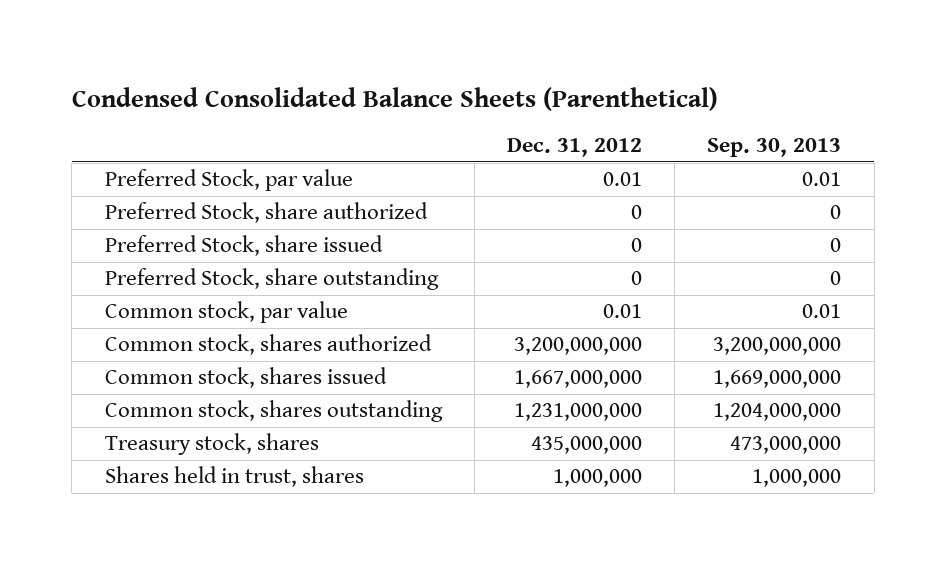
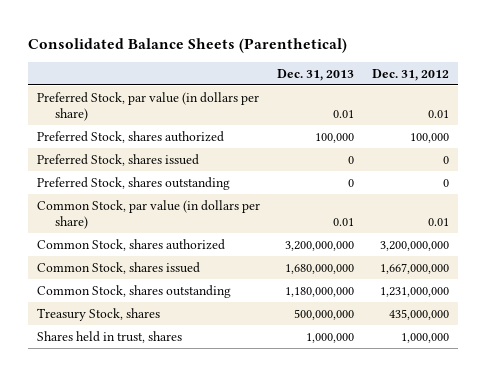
[71,86,718,111] Condensed Consolidated Balance Sheets (Parenthetical) -> [28,37,348,53] Consolidated Balance Sheets (Parenthetical)
[707,138,842,158] Sep. 30, 2013 -> none
none -> [277,68,355,81] Dec. 31, 2013
[104,169,353,192] Preferred Stock, par value -> [36,91,259,121] Preferred Stock, par value (in dollars per share)
[104,202,428,224] Preferred Stock, share authorized -> [36,130,224,143] Preferred Stock, shares authorized
[631,205,643,220] 0 -> [409,132,449,143] 100,000
[104,235,383,257] Preferred Stock, share issued -> [36,153,199,166] Preferred Stock, shares issued
[104,268,439,291] Preferred Stock, share outstanding -> [36,176,230,190] Preferred Stock, shares outstanding
[104,301,348,324] Common stock, par value -> [36,199,260,229] Common Stock, par value (in dollars per share)
[104,334,432,356] Common stock, shares authorized -> [36,238,225,251] Common Stock, shares authorized
[104,367,387,389] Common stock, shares issued -> [36,261,200,274] Common Stock, shares issued
[104,400,443,423] Common stock, shares outstanding -> [36,284,231,298] Common Stock, shares outstanding
[104,433,319,456] Treasury stock, shares -> [36,307,160,321] Treasury Stock, shares

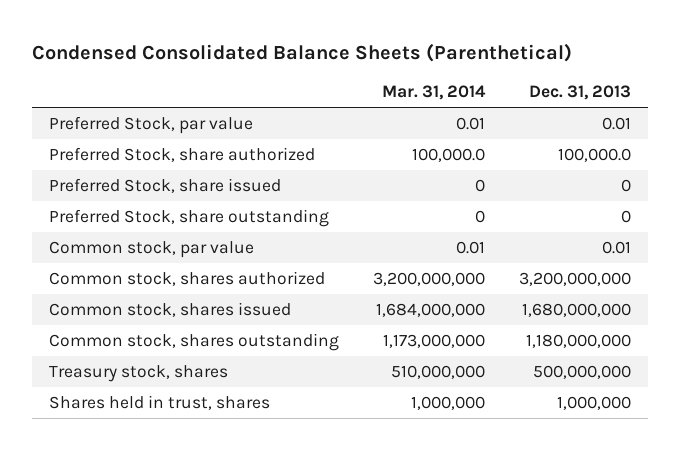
[28,37,348,53] Consolidated Balance Sheets (Parenthetical) -> [31,42,572,62] Condensed Consolidated Balance Sheets (Parenthetical)
[371,68,449,81] Dec. 31, 2012 -> none
none -> [381,85,486,101] Mar. 31, 2014
[36,91,259,121] Preferred Stock, par value (in dollars per share) -> [48,115,253,134] Preferred Stock, par value
[36,130,224,143] Preferred Stock, shares authorized -> [48,146,315,162] Preferred Stock, share authorized
[315,132,355,143] 100,000 -> [557,147,631,162] 100,000.0
[36,153,199,166] Preferred Stock, shares issued -> [48,177,281,193] Preferred Stock, share issued
[36,176,230,190] Preferred Stock, shares outstanding -> [48,208,329,227] Preferred Stock, share outstanding
[36,199,260,229] Common Stock, par value (in dollars per share) -> [48,240,254,258] Common stock, par value
[36,238,225,251] Common Stock, shares authorized -> [48,270,325,286] Common stock, shares authorized
[36,261,200,274] Common Stock, shares issued -> [48,301,291,317] Common stock, shares issued
[36,284,231,298] Common Stock, shares outstanding -> [48,332,339,351] Common stock, shares outstanding
[36,307,160,321] Treasury Stock, shares -> [48,364,228,382] Treasury stock, shares

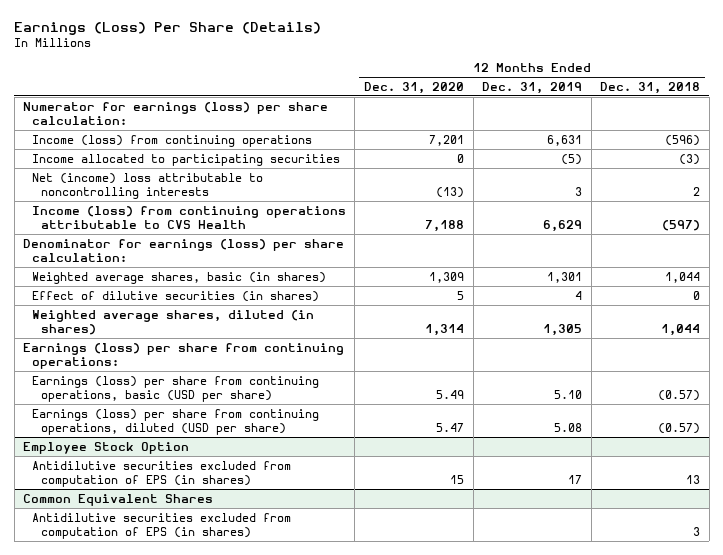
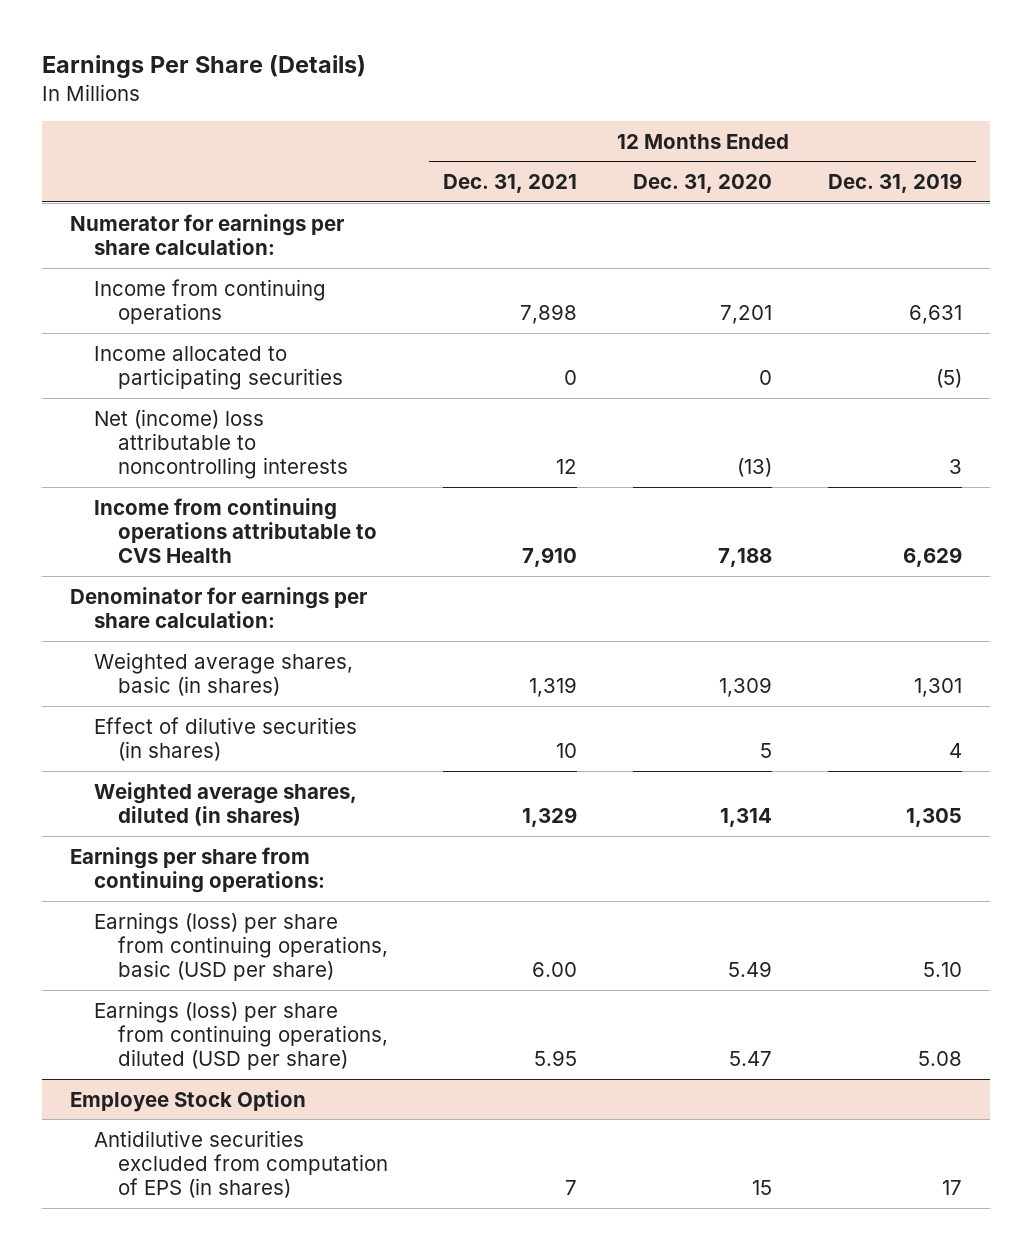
[14,21,322,35] Earnings (Loss) Per Share (Details) -> [41,55,366,79] Earnings Per Share (Details)
[600,81,701,94] Dec. 31, 2018 -> none
none -> [443,174,578,194] Dec. 31, 2021
[23,101,329,126] Numerator for earnings (loss) per share calculation: -> [69,213,344,255] Numerator for earnings per share calculation:
[31,134,312,147] Income (loss) from continuing operations -> [93,278,326,324] Income from continuing operations
[31,205,346,230] Income (loss) from continuing operations attributable to CVS Health -> [93,497,377,564] Income from continuing operations attributable to CVS Health
[23,238,345,263] Denominator for earnings (loss) per share calculation: -> [69,586,367,628] Denominator for earnings per share calculation:
[23,342,345,370] Earnings (loss) per share from continuing operations: -> [69,846,325,893] Earnings per share from continuing operations:
[23,493,214,506] Common Equivalent Shares -> none
[31,512,291,540] Antidilutive securities excluded from computation of EPS (in shares) -> none

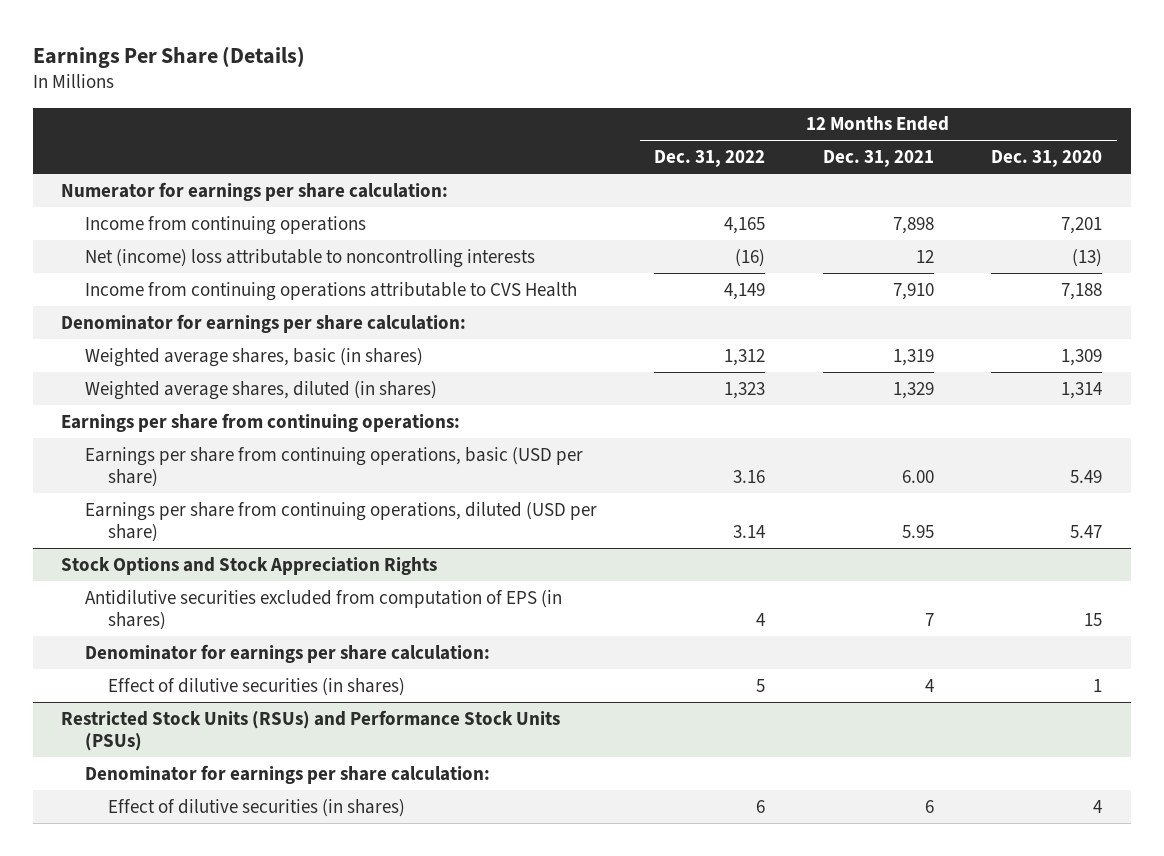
[827,173,962,194] Dec. 31, 2019 -> none
none -> [654,150,766,168] Dec. 31, 2022
[93,345,343,390] Income allocated to participating securities -> none
[93,716,357,761] Effect of dilutive securities (in shares) -> none
[69,1089,306,1112] Employee Stock Option -> none
[93,911,388,982] Earnings (loss) per share from continuing operations, basic (USD per share) -> [84,446,583,488] Earnings per share from continuing operations, basic (USD per share)
[93,1000,388,1071] Earnings (loss) per share from continuing operations, diluted (USD per share) -> [84,501,597,543] Earnings per share from continuing operations, diluted (USD per share)
none -> [61,556,438,575] Stock Options and Stock Appreciation Rights
none -> [84,643,490,663] Denominator for earnings per share calculation:
none -> [108,677,406,696] Effect of dilutive securities (in shares)
none -> [61,709,561,752] Restricted Stock Units (RSUs) and Performance Stock Units (PSUs)
none -> [84,764,490,784] Denominator for earnings per share calculation:
none -> [108,798,406,817] Effect of dilutive securities (in shares)

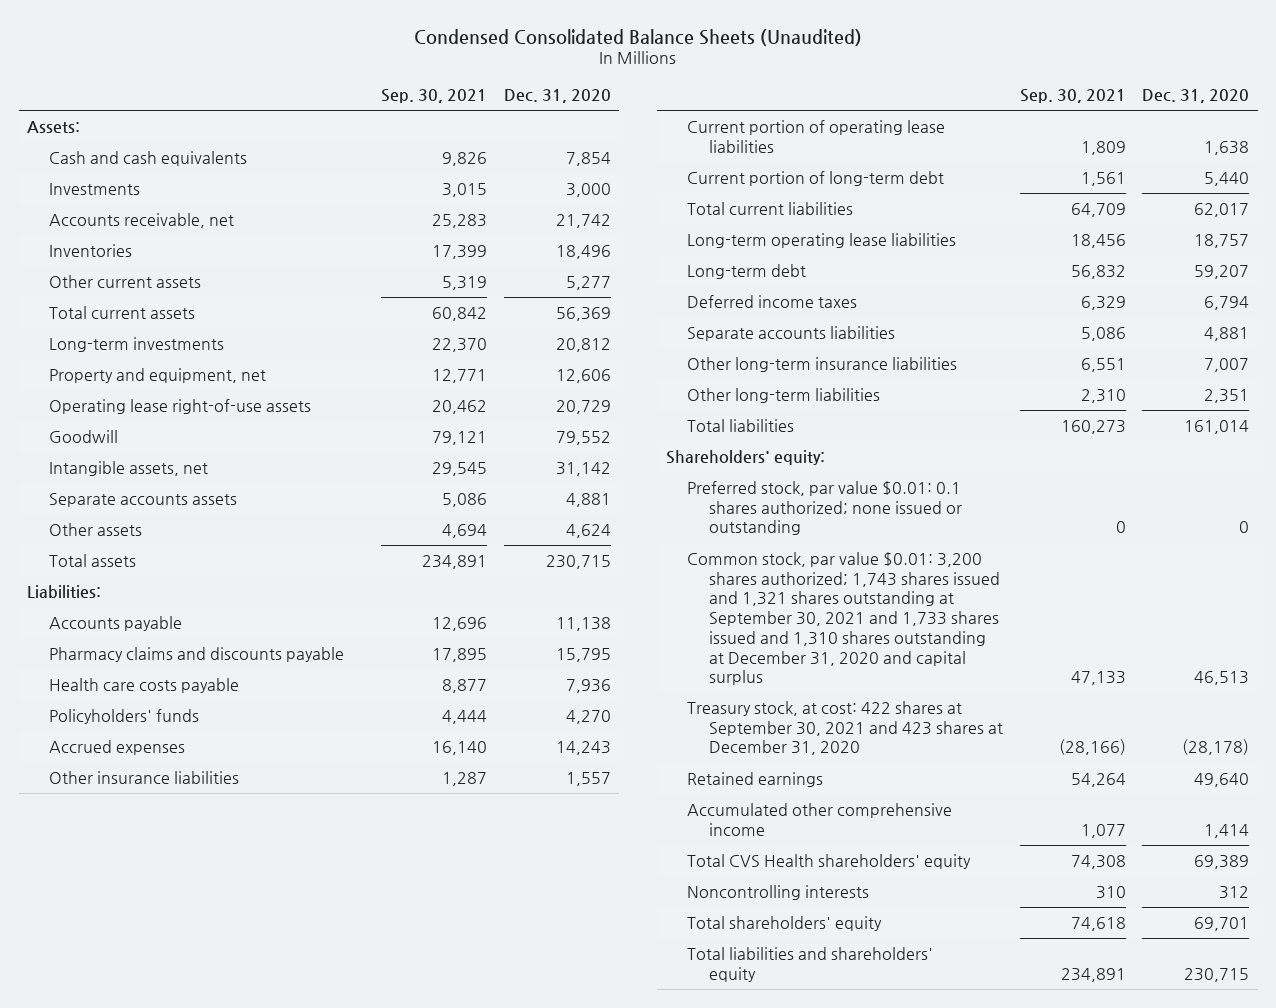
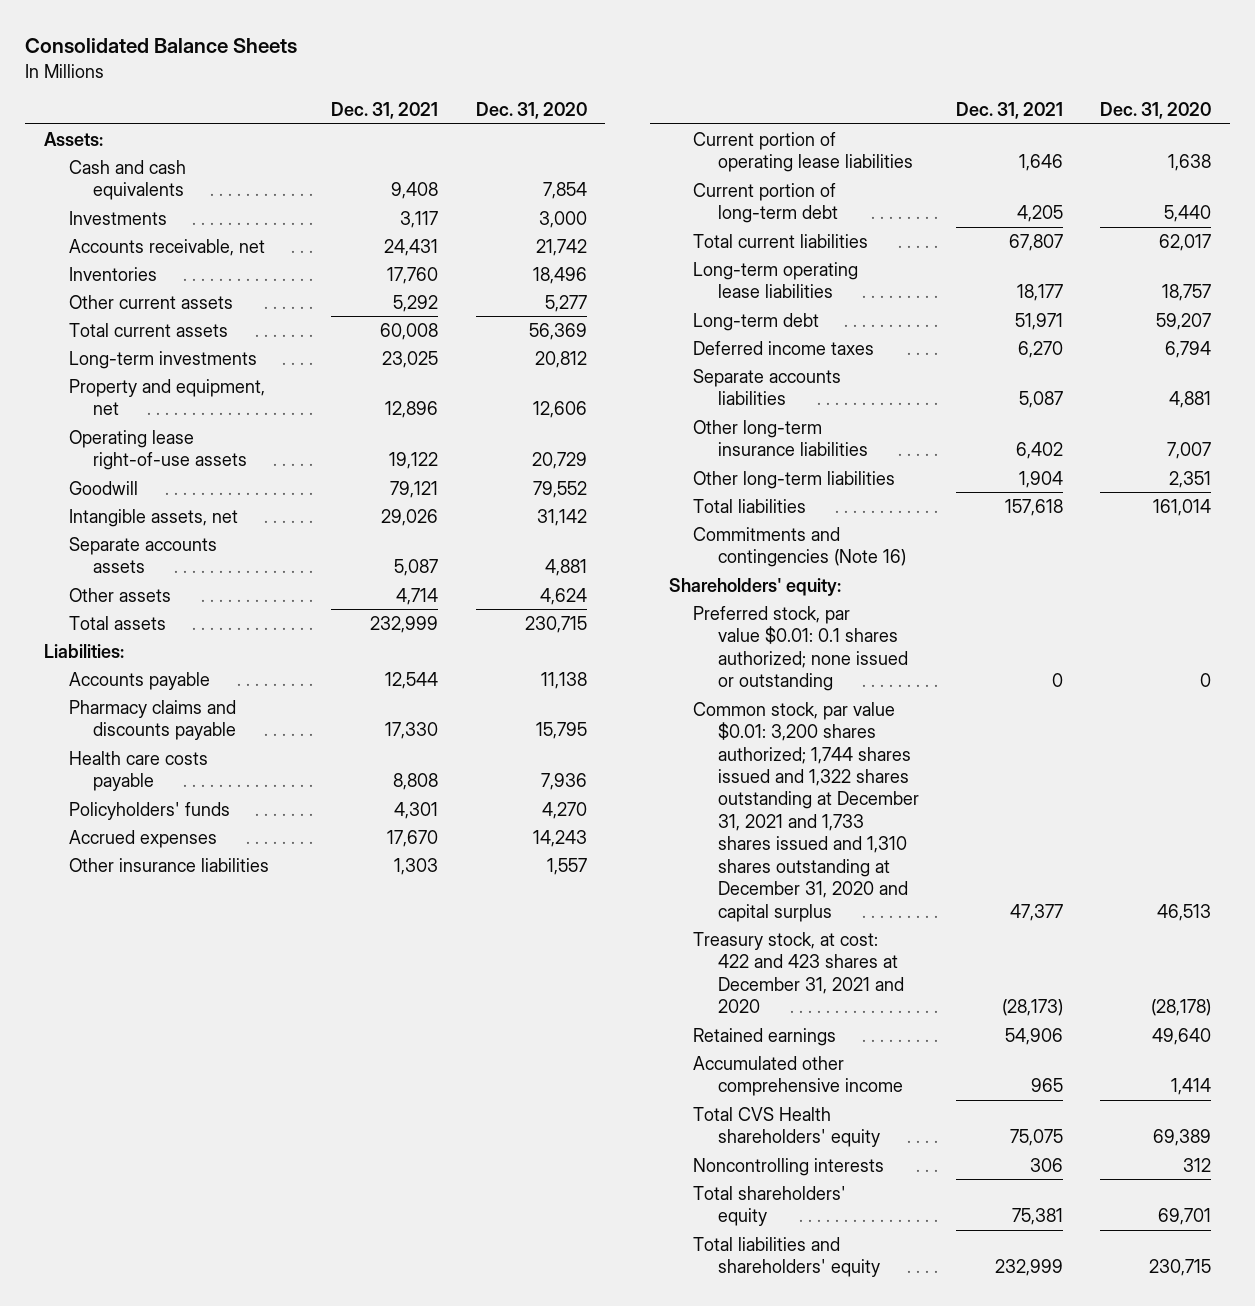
[414,28,863,46] Condensed Consolidated Balance Sheets (Unaudited) -> [25,38,298,54] Consolidated Balance Sheets
[380,88,487,103] Sep. 30, 2021 -> none
none -> [331,102,439,120] Dec. 31, 2021
none -> [693,526,907,568] Commitments and contingencies (Note 16)
[687,552,1001,686] Common stock, par value $0.01: 3,200 shares authorized; 1,743 shares issued and 1,321 shares outstanding at September 30, 2021 and 1,733 shares issued and 1,310 shares outstanding at December 31, 2020 and capital surplus -> [693,701,920,922] Common stock, par value $0.01: 3,200 shares authorized; 1,744 shares issued and 1,322 shares outstanding at December 31, 2021 and 1,733 shares issued and 1,310 shares outstanding at December 31, 2020 and capital surplus
[687,701,1004,756] Treasury stock, at cost: 422 shares at September 30, 2021 and 423 shares at December 31, 2020 -> [693,931,905,1013] Treasury stock, at cost: 422 and 423 shares at December 31, 2021 and 2020

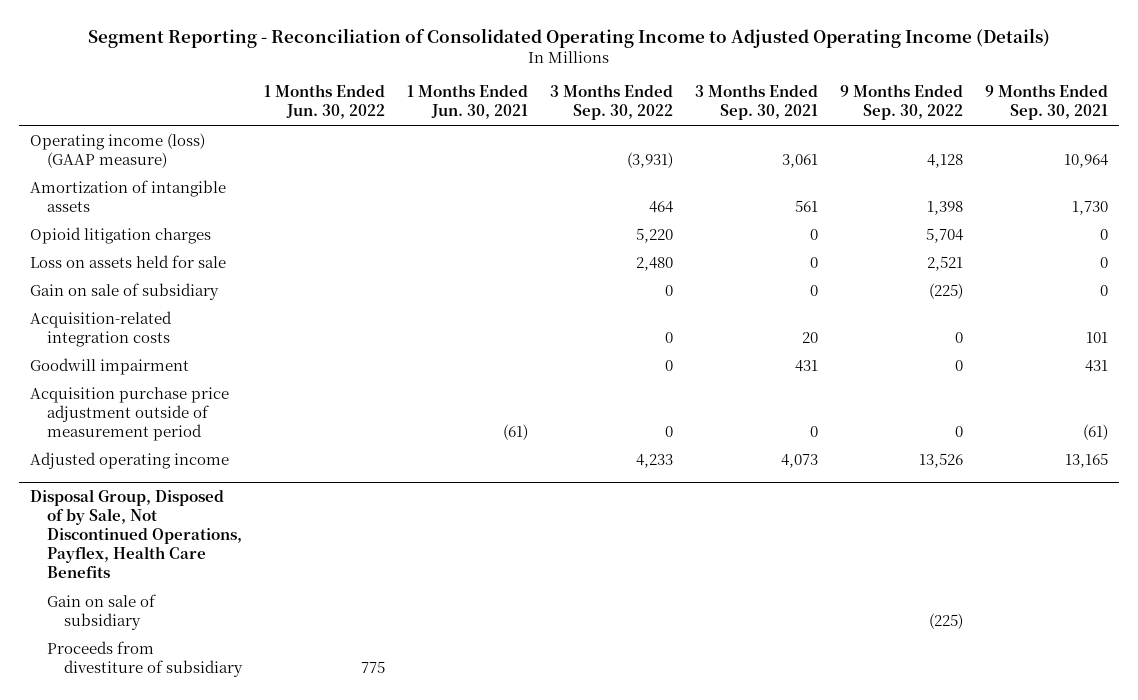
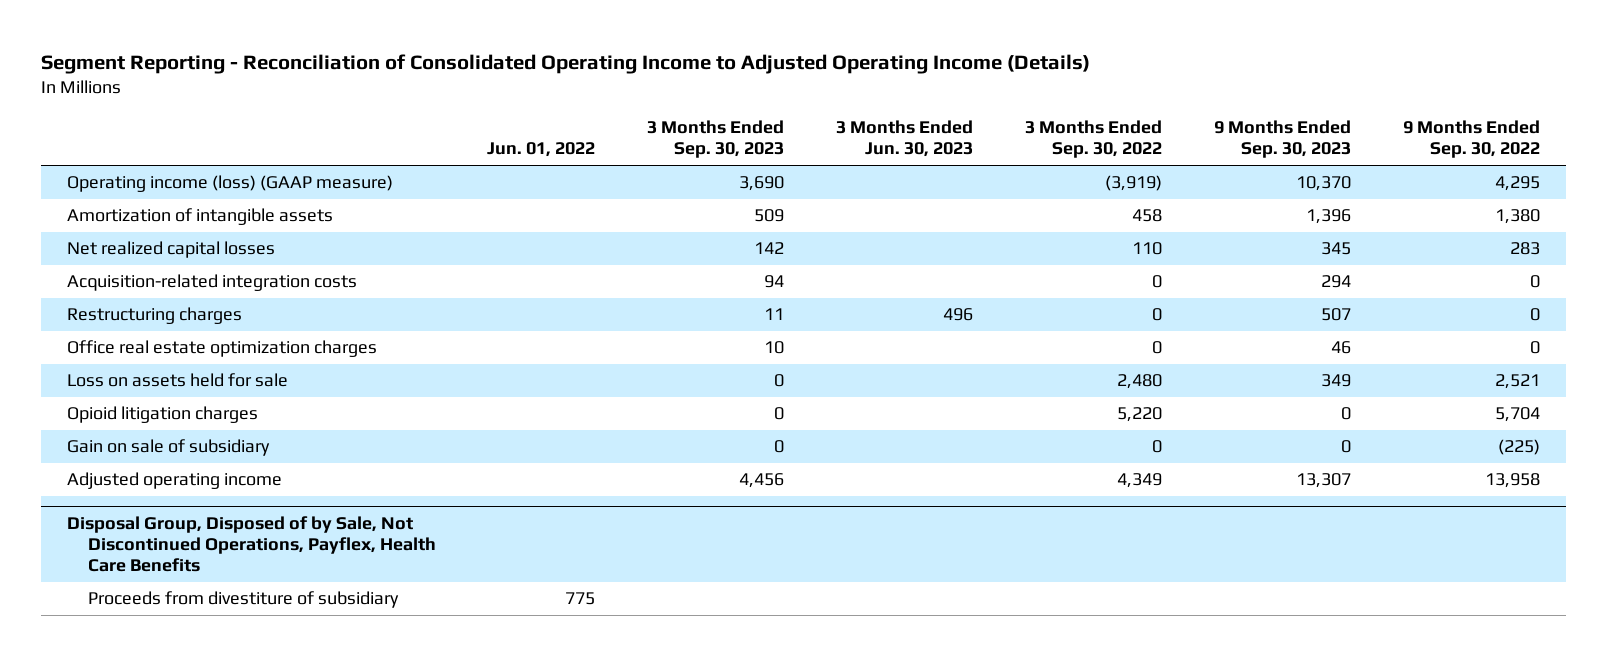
[264,84,386,120] 1 Months Ended Jun. 30, 2022 -> none
[407,84,529,120] 1 Months Ended Jun. 30, 2021 -> none
[694,84,818,121] 3 Months Ended Sep. 30, 2021 -> none
[984,84,1108,121] 9 Months Ended Sep. 30, 2021 -> none
none -> [487,142,596,158] Jun. 01, 2022
none -> [647,120,785,159] 3 Months Ended Sep. 30, 2023
none -> [836,120,974,158] 3 Months Ended Jun. 30, 2023
none -> [1213,120,1351,159] 9 Months Ended Sep. 30, 2023
[626,151,673,168] (3,931) -> [1105,175,1163,192] (3,919)
[926,153,963,168] 4,128 -> [1494,176,1540,192] 4,295
[648,200,673,213] 464 -> [1132,209,1163,223] 458
[926,200,963,215] 1,398 -> [1494,209,1540,225] 1,380
none -> [66,241,275,259] Net realized capital losses
[30,310,173,347] Acquisition-related integration costs -> [66,274,357,292] Acquisition-related integration costs
none -> [66,307,242,325] Restructuring charges
none -> [66,340,377,358] Office real estate optimization charges
[30,226,212,244] Opioid litigation charges -> [66,406,258,424] Opioid litigation charges
[30,357,190,375] Goodwill impairment -> none
[30,386,230,441] Acquisition purchase price adjustment outside of measurement period -> none
[635,453,673,468] 4,233 -> [1117,473,1163,489] 4,349
[918,452,963,468] 13,526 -> [1484,473,1540,489] 13,958
[47,593,157,630] Gain on sale of subsidiary -> none

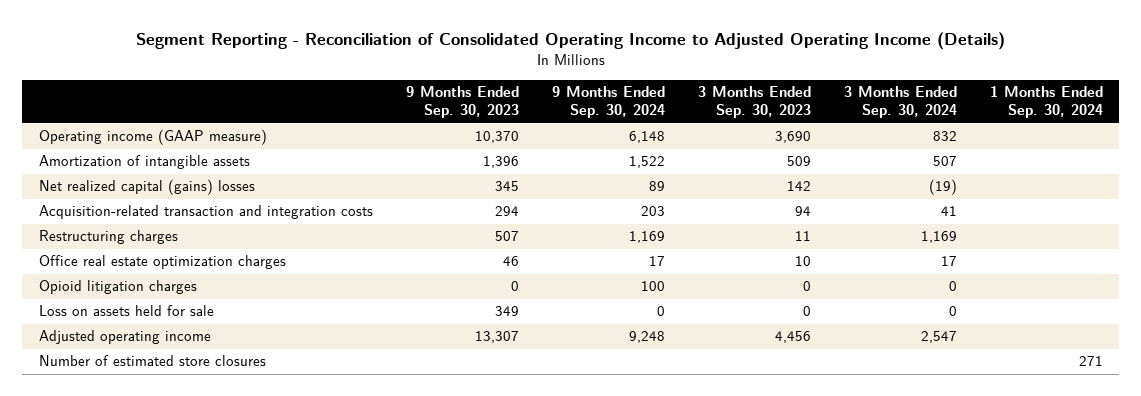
[487,142,596,158] Jun. 01, 2022 -> none
[836,120,974,158] 3 Months Ended Jun. 30, 2023 -> none
[1025,120,1163,159] 3 Months Ended Sep. 30, 2022 -> none
[1402,120,1540,159] 9 Months Ended Sep. 30, 2022 -> none
none -> [551,86,665,119] 9 Months Ended Sep. 30, 2024
none -> [843,86,957,119] 3 Months Ended Sep. 30, 2024
none -> [989,86,1103,119] 1 Months Ended Sep. 30, 2024
[66,175,393,193] Operating income (loss) (GAAP measure) -> [38,129,267,146] Operating income (GAAP measure)
[66,241,275,259] Net realized capital losses -> [38,179,255,196] Net realized capital (gains) losses
[66,274,357,292] Acquisition-related integration costs -> [38,205,373,220] Acquisition-related transaction and integration costs
[66,439,270,457] Gain on sale of subsidiary -> none
[66,373,288,388] Loss on assets held for sale -> [38,305,214,317] Loss on assets held for sale
[66,516,436,573] Disposal Group, Disposed of by Sale, Not Discontinued Operations, Payflex, Health Care Benefits -> none
[87,591,399,609] Proceeds from divestiture of subsidiary -> none
none -> [38,355,266,367] Number of estimated store closures

